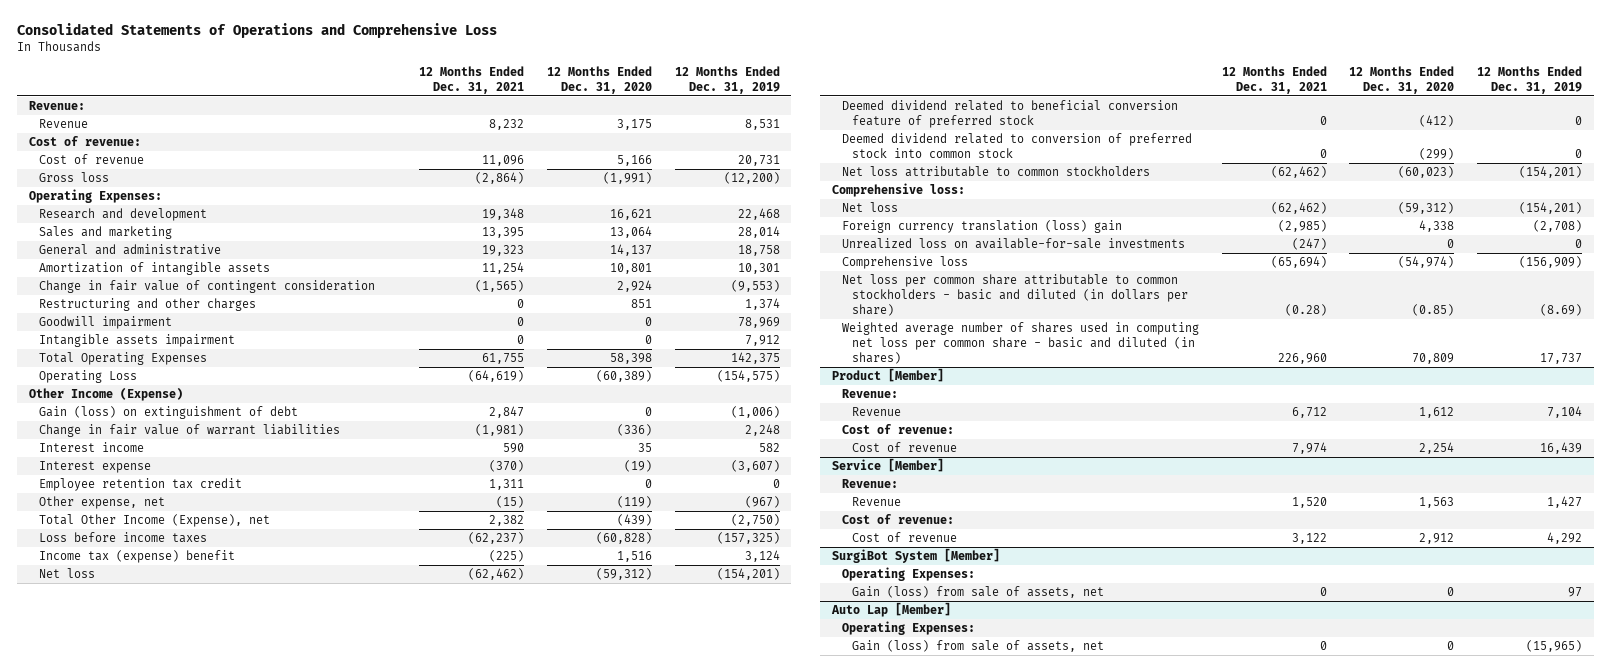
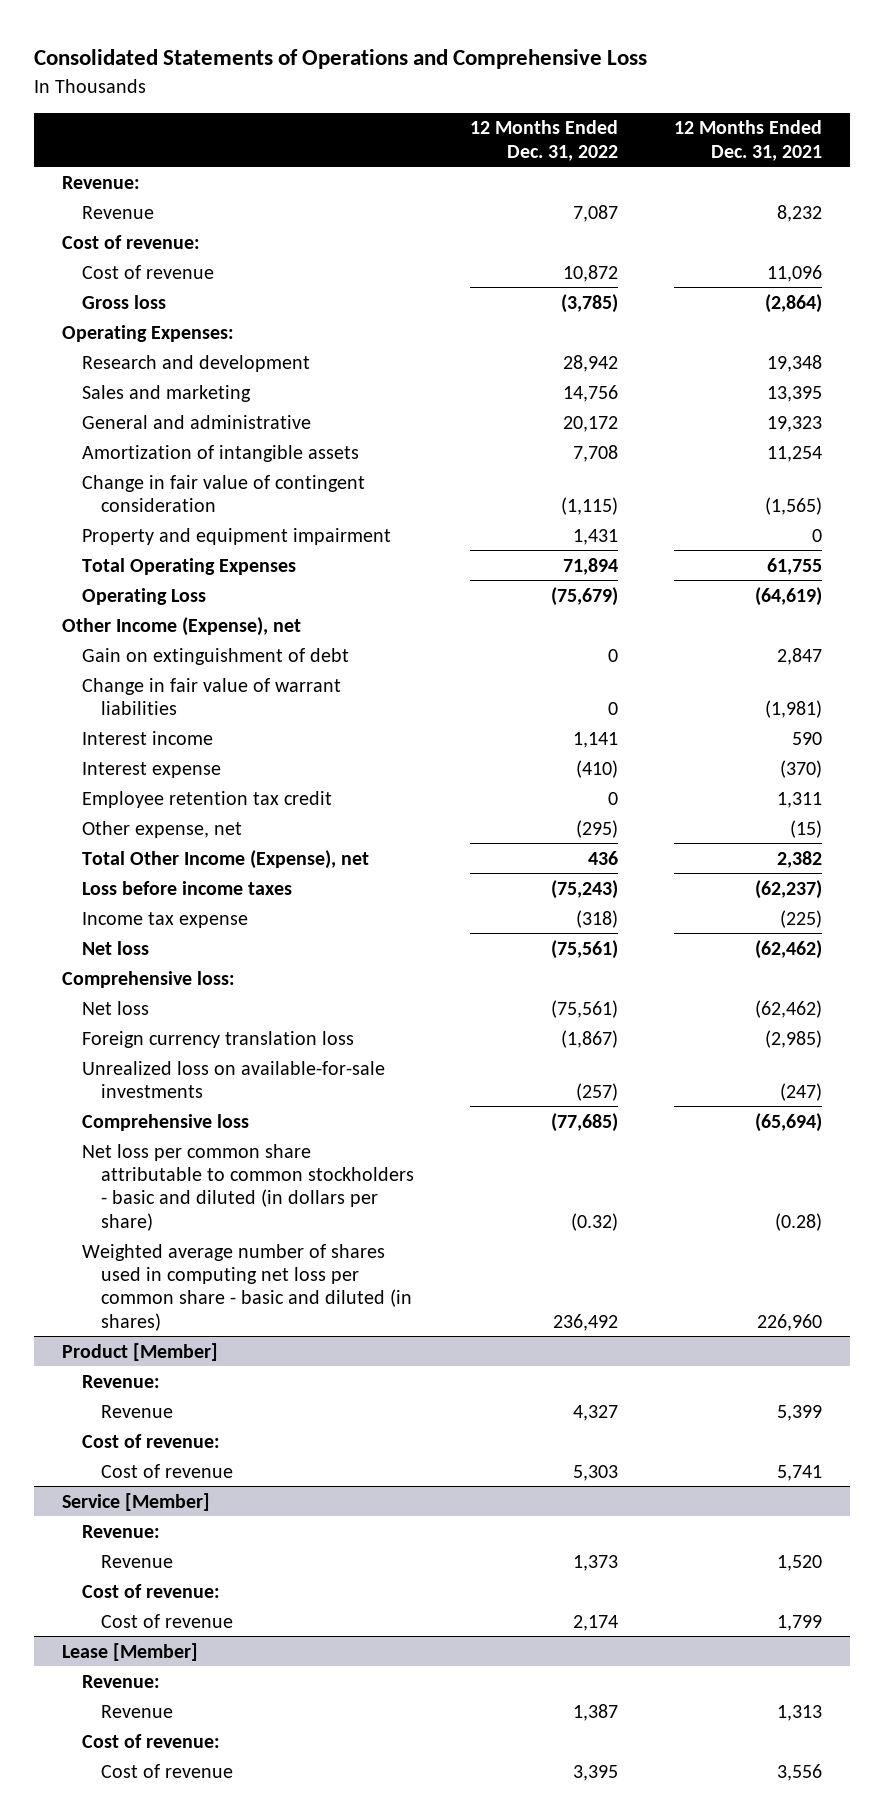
[546,65,652,94] 12 Months Ended Dec. 31, 2020 -> none
[674,65,780,94] 12 Months Ended Dec. 31, 2019 -> none
none -> [470,120,619,161] 12 Months Ended Dec. 31, 2022
[38,298,256,312] Restructuring and other charges -> none
[38,316,172,330] Goodwill impairment -> none
[38,334,235,348] Intangible assets impairment -> none
none -> [81,527,391,545] Property and equipment impairment
[28,387,183,402] Other Income (Expense) -> [62,616,302,636] Other Income (Expense), net
[38,406,298,420] Gain (loss) on extinguishment of debt -> [81,647,349,665] Gain on extinguishment of debt
[38,550,235,564] Income tax (expense) benefit -> [81,911,248,928] Income tax expense
[841,100,1178,128] Deemed dividend related to beneficial conversion feature of preferred stock -> none
[841,133,1192,158] Deemed dividend related to conversion of preferred stock into common stock -> none
[841,166,1150,178] Net loss attributable to common stockholders -> none
[841,220,1122,234] Foreign currency translation (loss) gain -> [81,1030,354,1048] Foreign currency translation loss
[1291,407,1327,419] 6,712 -> [776,1404,822,1421] 5,399
[1291,442,1327,455] 7,974 -> [776,1464,822,1481] 5,741
[831,548,1000,564] SurgiBot System [Member] -> none
[841,567,975,582] Operating Expenses: -> none
[851,586,1104,599] Gain (loss) from sale of assets, net -> none
[830,602,951,618] Auto Lap [Member] -> none
[841,621,975,636] Operating Expenses: -> none
[851,640,1104,653] Gain (loss) from sale of assets, net -> none
[1291,533,1327,545] 3,122 -> [776,1614,822,1631] 1,799
none -> [62,1642,199,1661] Lease [Member]
none -> [81,1674,160,1688] Revenue:
none -> [101,1704,174,1718] Revenue
none -> [81,1733,220,1748] Cost of revenue:
none -> [101,1763,234,1778] Cost of revenue

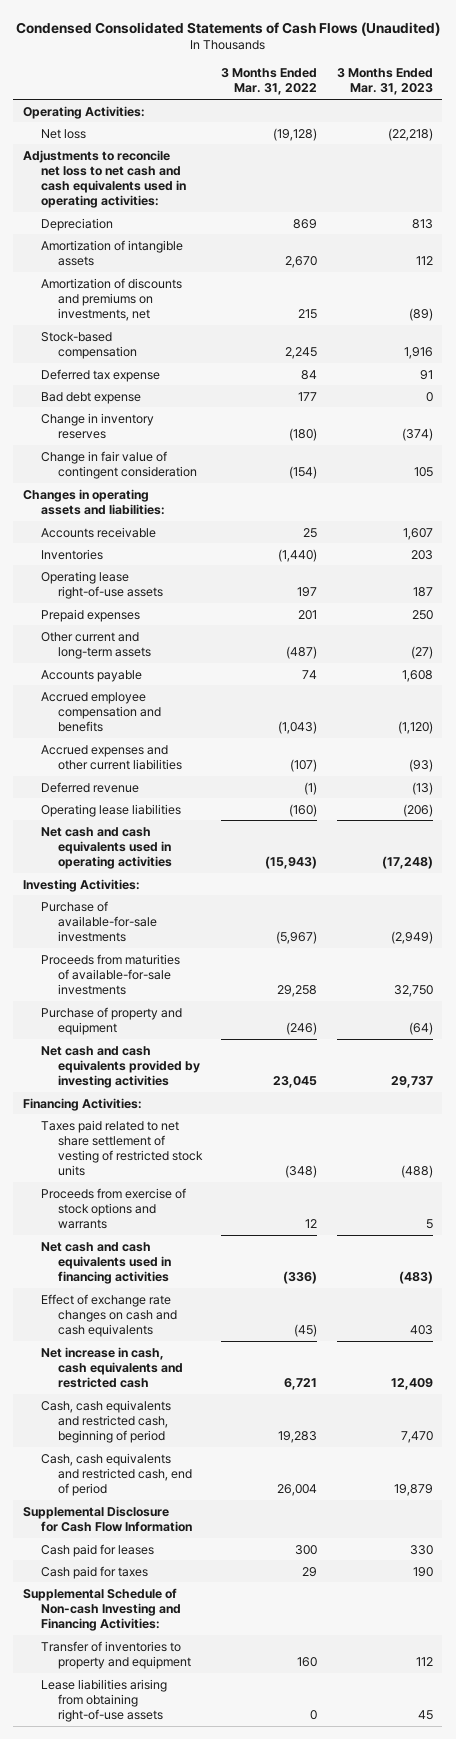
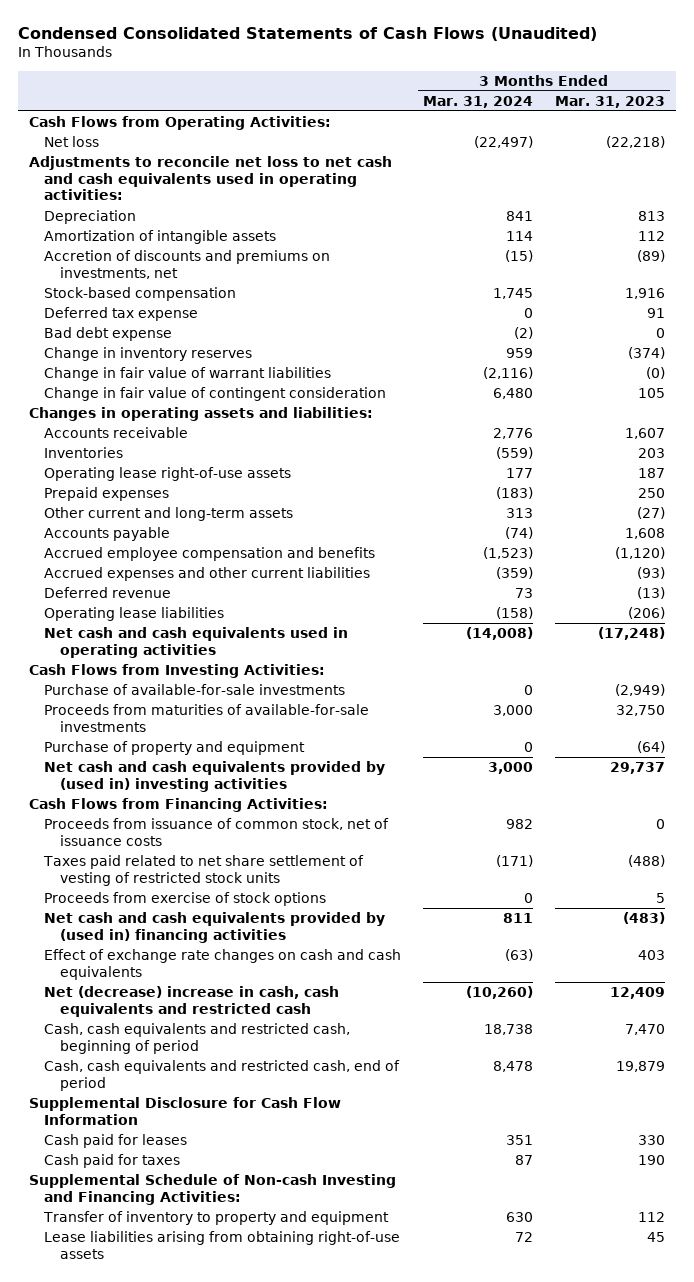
[221,68,318,96] 3 Months Ended Mar. 31, 2022 -> none
none -> [422,95,533,108] Mar. 31, 2024
[22,105,145,119] Operating Activities: -> [28,115,331,130] Cash Flows from Operating Activities:
[40,277,182,322] Amortization of discounts and premiums on investments, net -> [44,249,331,279] Accretion of discounts and premiums on investments, net
none -> [44,366,332,381] Change in fair value of warrant liabilities
[22,878,140,892] Investing Activities: -> [28,663,325,678] Cash Flows from Investing Activities:
[40,1045,201,1089] Net cash and cash equivalents provided by investing activities -> [44,760,386,792] Net cash and cash equivalents provided by (used in) investing activities
[22,1097,142,1111] Financing Activities: -> [28,797,328,812] Cash Flows from Financing Activities:
none -> [44,817,390,846] Proceeds from issuance of common stock, net of issuance costs
[40,1187,186,1230] Proceeds from exercise of stock options and warrants -> [44,891,327,906] Proceeds from exercise of stock options
[40,1241,172,1285] Net cash and cash equivalents used in financing activities -> [44,911,386,943] Net cash and cash equivalents provided by (used in) financing activities
[40,1346,184,1389] Net increase in cash, cash equivalents and restricted cash -> [44,985,340,1017] Net (decrease) increase in cash, cash equivalents and restricted cash
[40,1640,192,1669] Transfer of inventories to property and equipment -> [43,1210,390,1225] Transfer of inventory to property and equipment

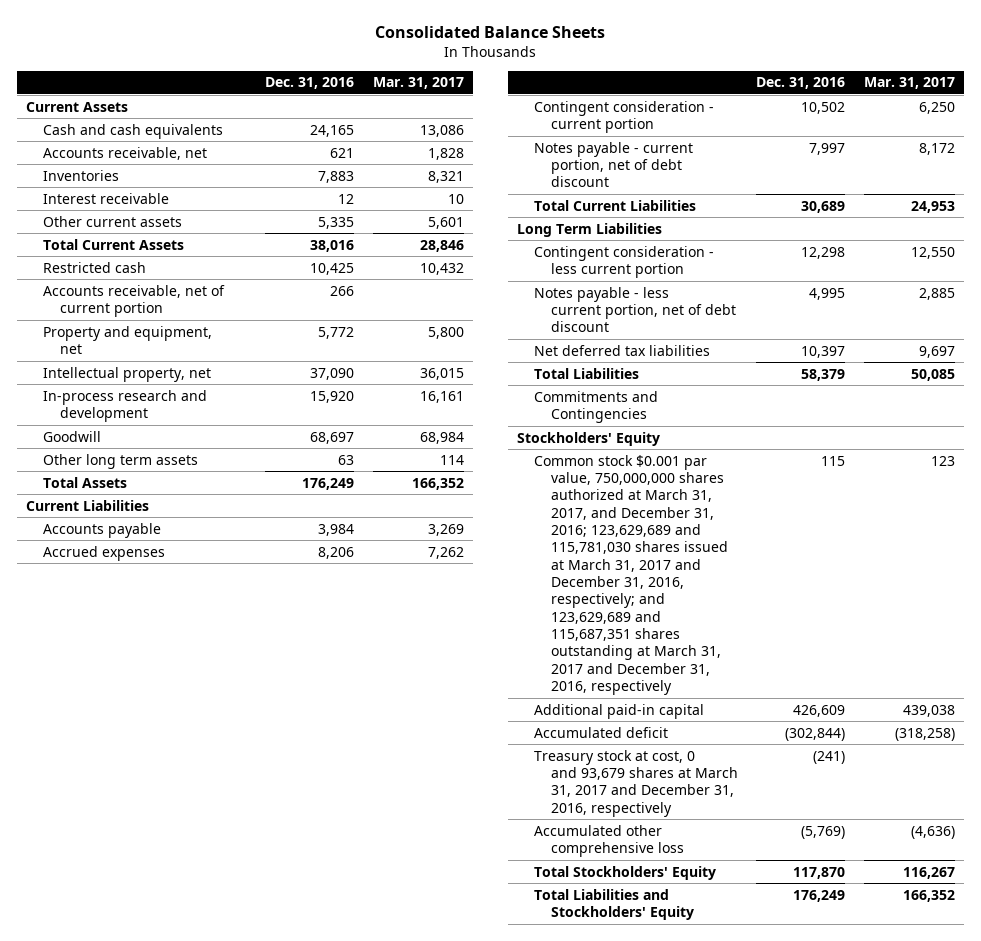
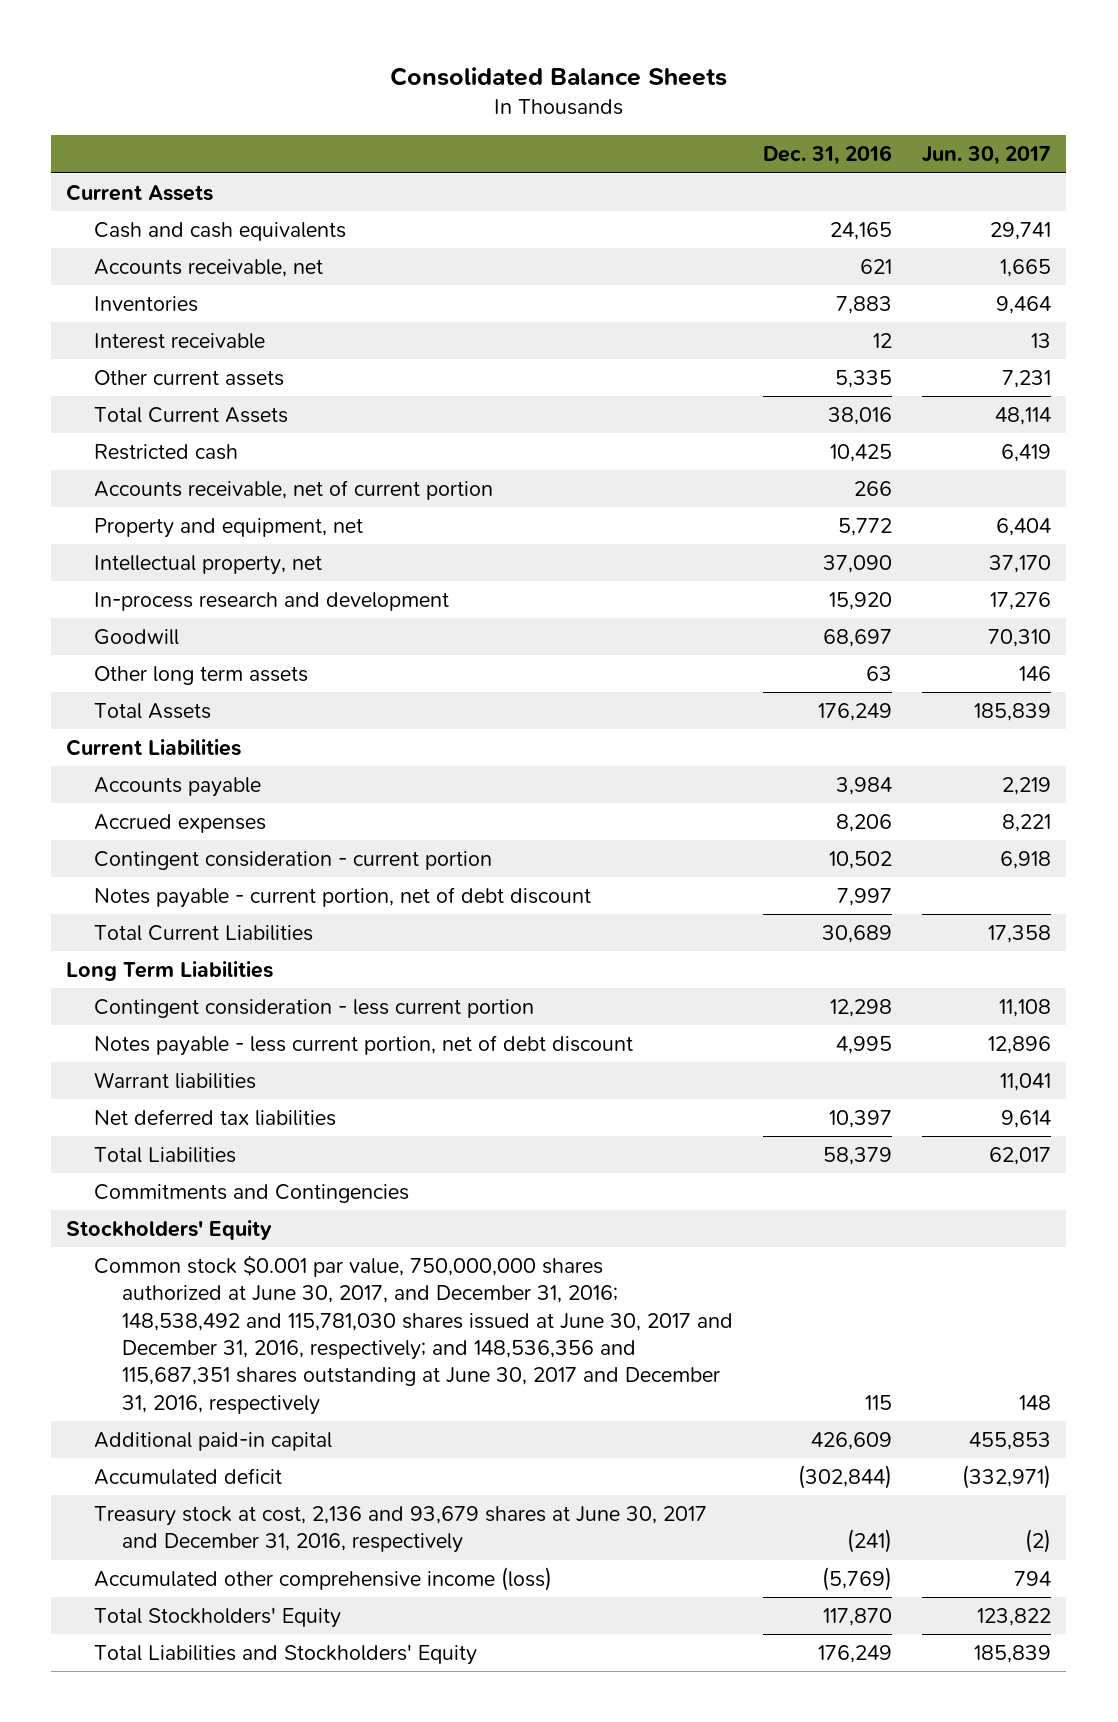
[372,77,464,90] Mar. 31, 2017 -> none
none -> [922,146,1052,166] Jun. 30, 2017
none -> [94,1072,257,1090] Warrant liabilities
[533,454,728,696] Common stock $0.001 par value, 750,000,000 shares authorized at March 31, 2017, and December 31, 2016; 123,629,689 and 115,781,030 shares issued at March 31, 2017 and December 31, 2016, respectively; and 123,629,689 and 115,687,351 shares outstanding at March 31, 2017 and December 31, 2016, respectively -> [94,1255,734,1415] Common stock $0.001 par value, 750,000,000 shares authorized at June 30, 2017, and December 31, 2016; 148,538,492 and 115,781,030 shares issued at June 30, 2017 and December 31, 2016, respectively; and 148,536,356 and 115,687,351 shares outstanding at June 30, 2017 and December 31, 2016, respectively
[533,749,738,817] Treasury stock at cost, 0 and 93,679 shares at March 31, 2017 and December 31, 2016, respectively -> [94,1506,708,1554] Treasury stock at cost, 2,136 and 93,679 shares at June 30, 2017 and December 31, 2016, respectively
[533,824,684,857] Accumulated other comprehensive loss -> [94,1567,553,1592] Accumulated other comprehensive income (loss)

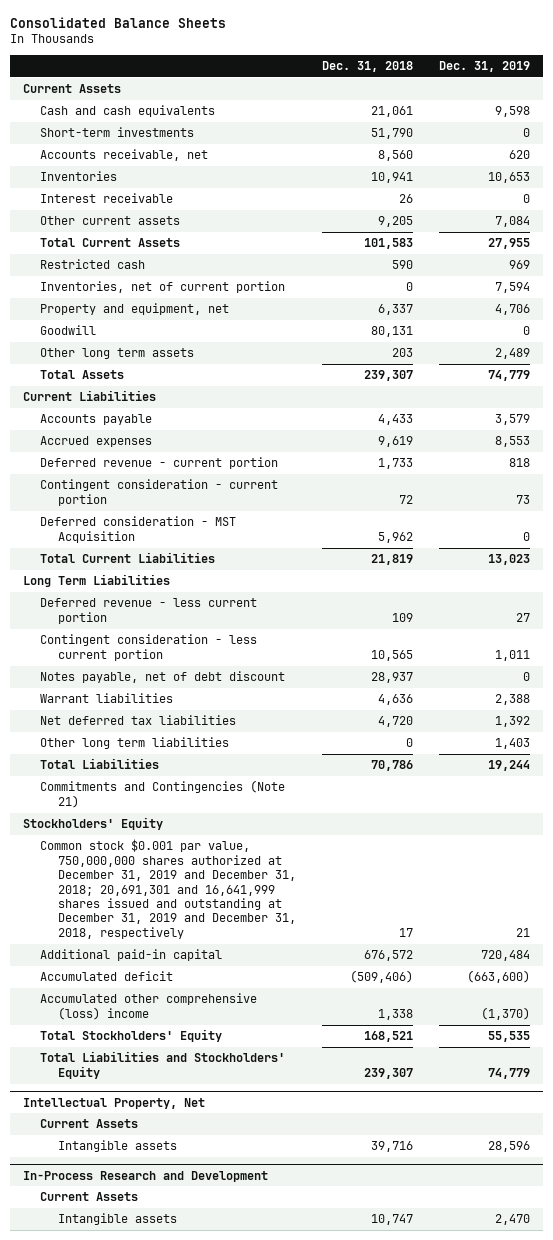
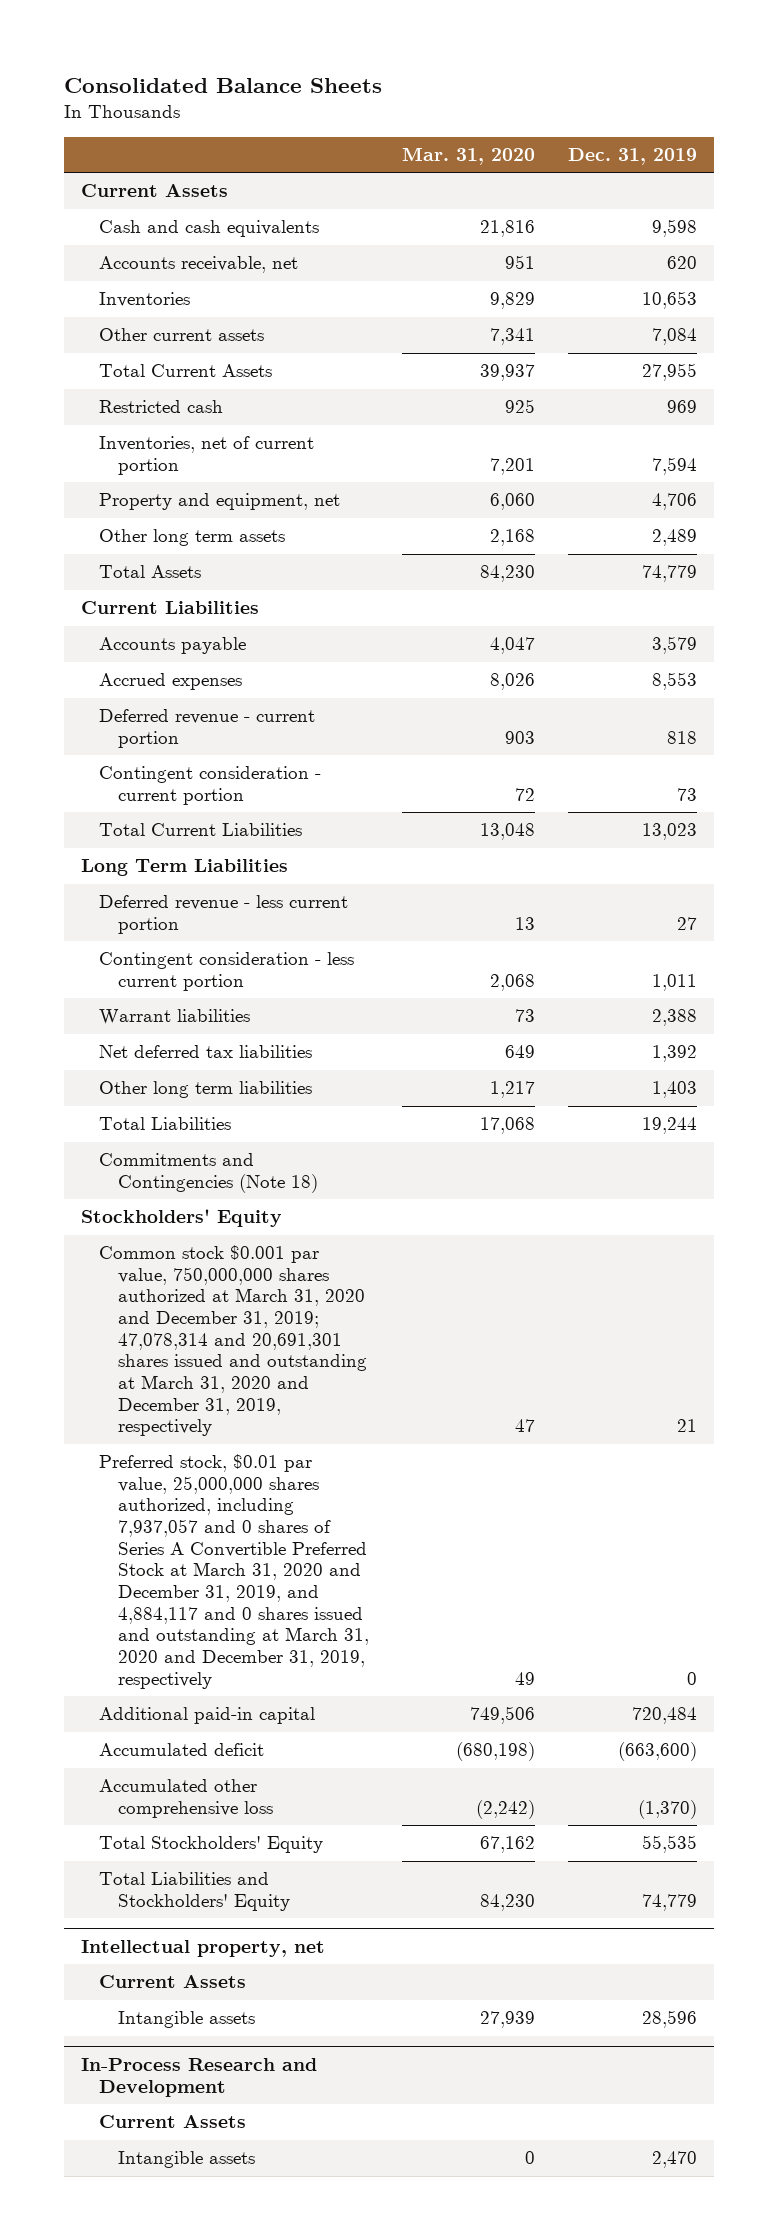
[321,61,413,73] Dec. 31, 2018 -> none
none -> [401,146,535,165] Mar. 31, 2020
[40,127,195,138] Short-term investments -> none
[40,193,174,204] Interest receivable -> none
[40,325,97,336] Goodwill -> none
[40,516,237,543] Deferred consideration - MST Acquisition -> none
[40,671,286,684] Notes payable, net of debt discount -> none
[40,780,286,808] Commitments and Contingencies (Note 21) -> [99,1153,318,1193] Commitments and Contingencies (Note 18)
[40,839,296,939] Common stock $0.001 par value, 750,000,000 shares authorized at December 31, 2019 and December 31, 2018; 20,691,301 and 16,641,999 shares issued and outstanding at December 31, 2019 and December 31, 2018, respectively -> [99,1245,367,1437] Common stock $0.001 par value, 750,000,000 shares authorized at March 31, 2020 and December 31, 2019; 47,078,314 and 20,691,301 shares issued and outstanding at March 31, 2020 and December 31, 2019, respectively
none -> [99,1454,369,1689] Preferred stock, $0.01 par value, 25,000,000 shares authorized, including 7,937,057 and 0 shares of Series A Convertible Preferred Stock at March 31, 2020 and December 31, 2019, and 4,884,117 and 0 shares issued and outstanding at March 31, 2020 and December 31, 2019, respectively
[40,993,258,1020] Accumulated other comprehensive (loss) income -> [99,1779,273,1818] Accumulated other comprehensive loss
[23,1097,206,1109] Intellectual Property, Net -> [80,1940,325,1958] Intellectual property, net

